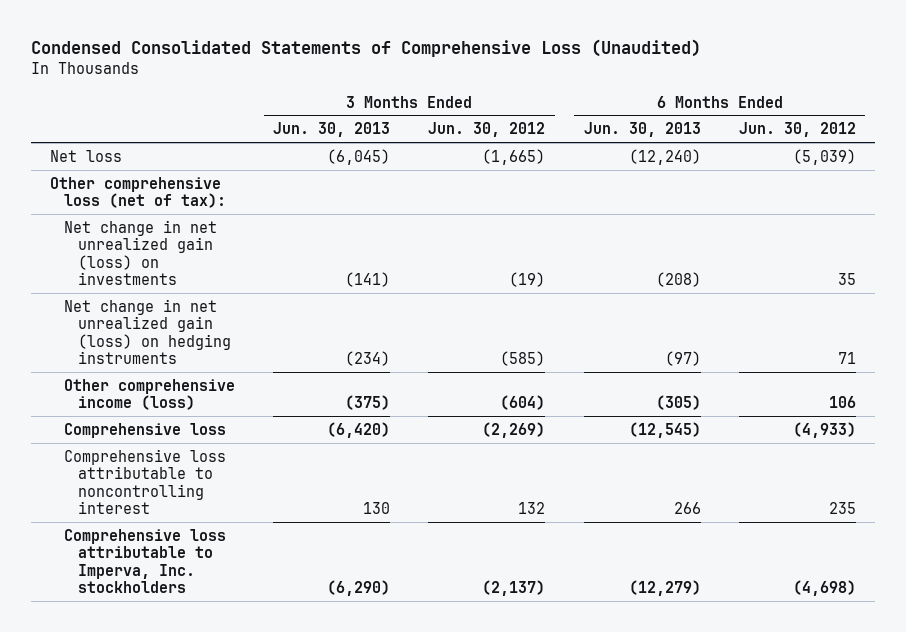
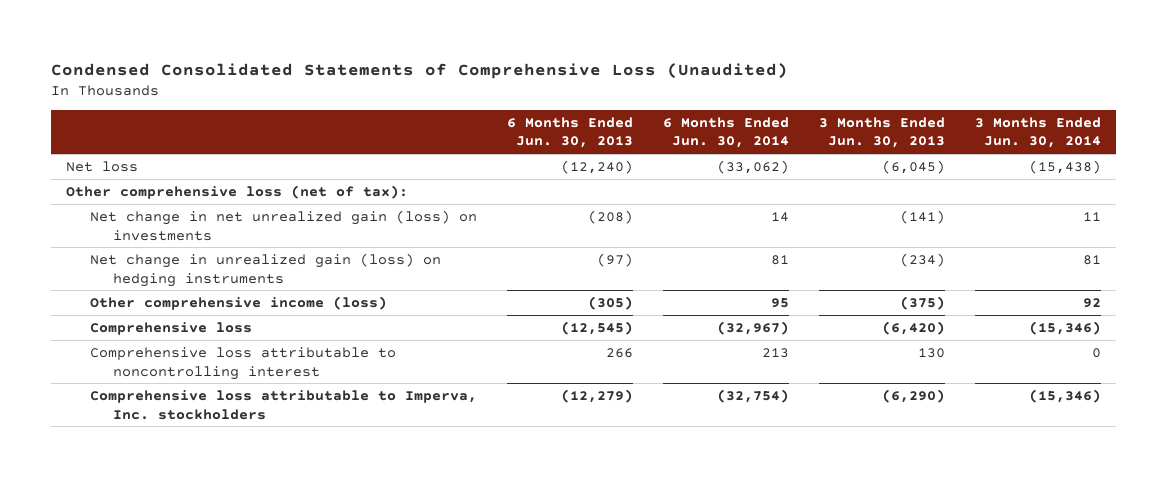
[428,122,546,138] Jun. 30, 2012 -> none
[738,122,856,138] Jun. 30, 2012 -> none
none -> [662,116,789,149] 6 Months Ended Jun. 30, 2014
none -> [974,116,1101,149] 3 Months Ended Jun. 30, 2014
[63,298,231,365] Net change in net unrealized gain (loss) on hedging instruments -> [89,252,441,287] Net change in unrealized gain (loss) on hedging instruments

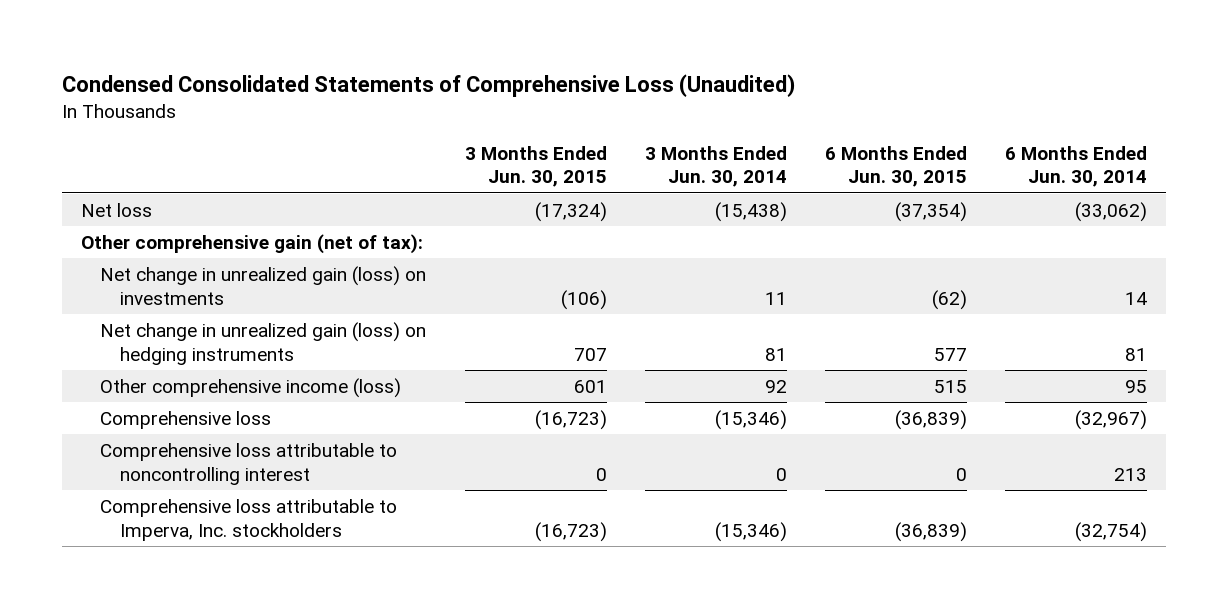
[506,116,633,149] 6 Months Ended Jun. 30, 2013 -> none
[818,116,945,149] 3 Months Ended Jun. 30, 2013 -> none
none -> [464,145,607,188] 3 Months Ended Jun. 30, 2015
none -> [825,145,968,188] 6 Months Ended Jun. 30, 2015
[66,184,409,199] Other comprehensive loss (net of tax): -> [81,233,424,254] Other comprehensive gain (net of tax):
[89,209,477,241] Net change in net unrealized gain (loss) on investments -> [100,265,427,305] Net change in unrealized gain (loss) on investments

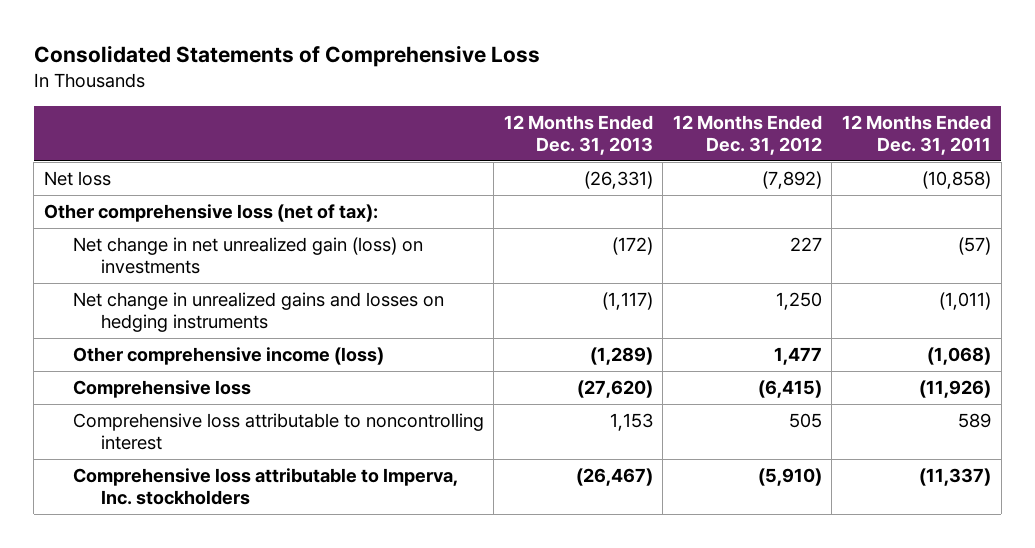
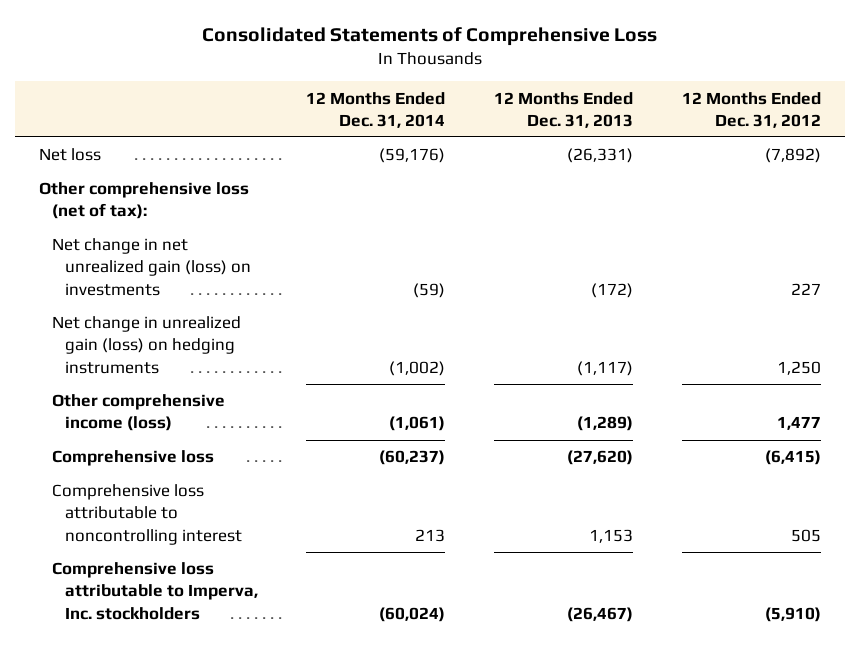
[841,115,991,155] 12 Months Ended Dec. 31, 2011 -> none
none -> [306,91,446,128] 12 Months Ended Dec. 31, 2014
[72,292,444,332] Net change in unrealized gains and losses on hedging instruments -> [51,316,241,374] Net change in unrealized gain (loss) on hedging instruments

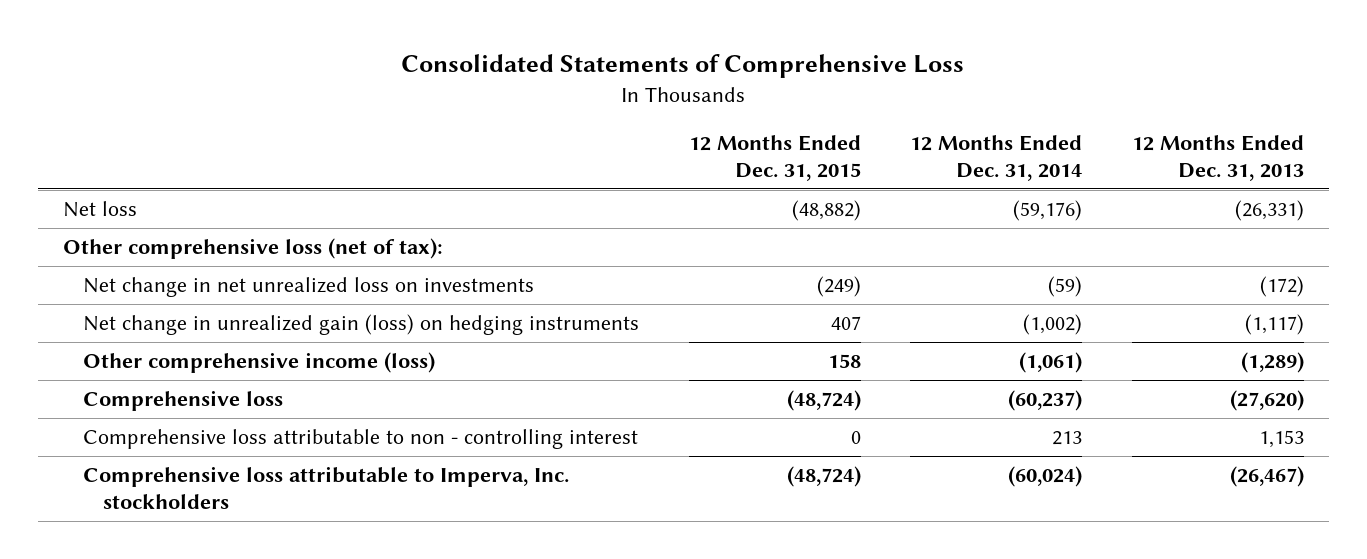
[681,91,821,128] 12 Months Ended Dec. 31, 2012 -> none
none -> [688,134,861,181] 12 Months Ended Dec. 31, 2015
[51,238,251,296] Net change in net unrealized gain (loss) on investments -> [82,277,534,298] Net change in net unrealized loss on investments
[51,484,242,545] Comprehensive loss attributable to noncontrolling interest -> [82,429,638,450] Comprehensive loss attributable to non - controlling interest

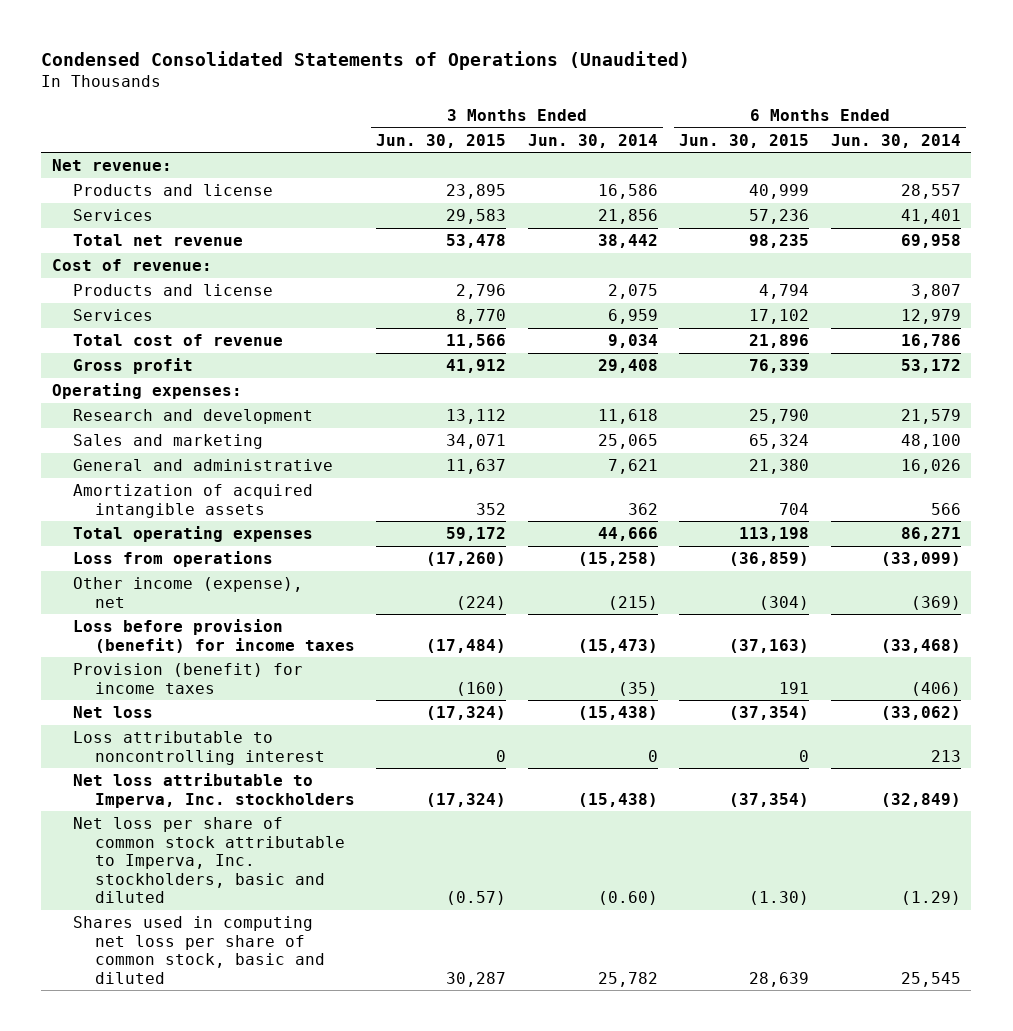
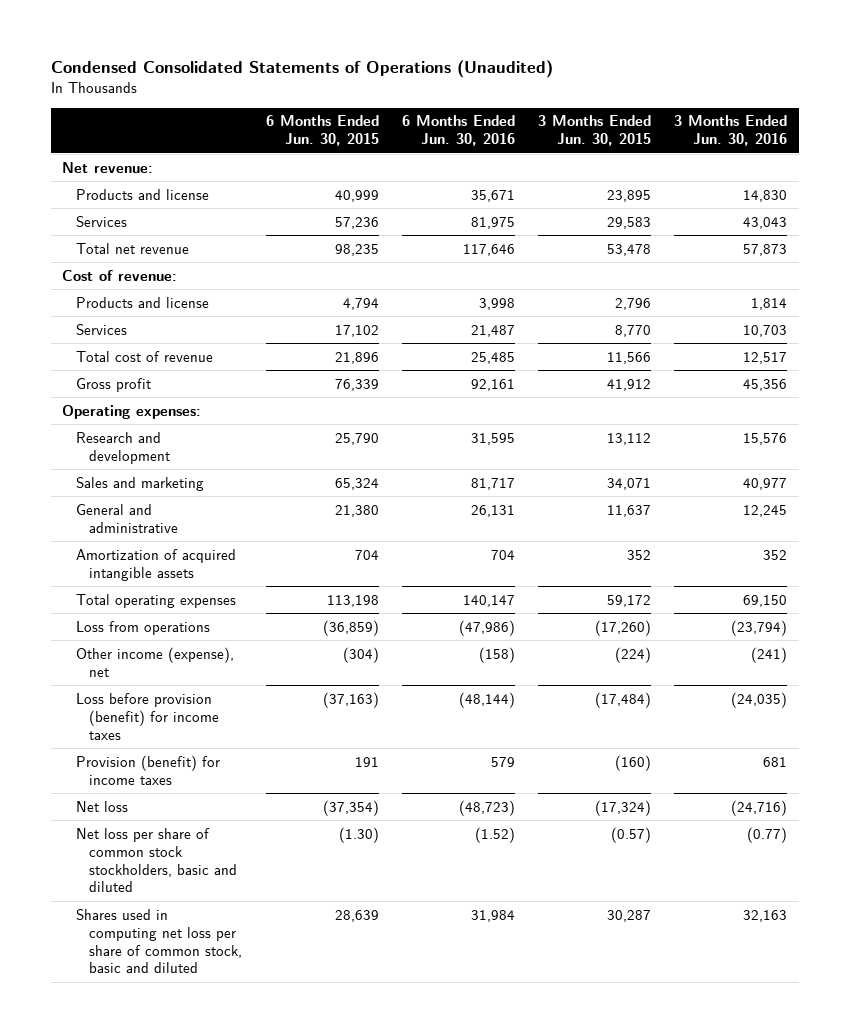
[527,133,658,148] Jun. 30, 2014 -> none
[830,133,961,148] Jun. 30, 2014 -> none
none -> [401,115,515,147] 6 Months Ended Jun. 30, 2016
none -> [674,115,788,147] 3 Months Ended Jun. 30, 2016
[73,731,325,765] Loss attributable to noncontrolling interest -> none
[73,773,355,808] Net loss attributable to Imperva, Inc. stockholders -> none
[73,817,345,904] Net loss per share of common stock attributable to Imperva, Inc. stockholders, basic and diluted -> [75,827,238,893] Net loss per share of common stock stockholders, basic and diluted

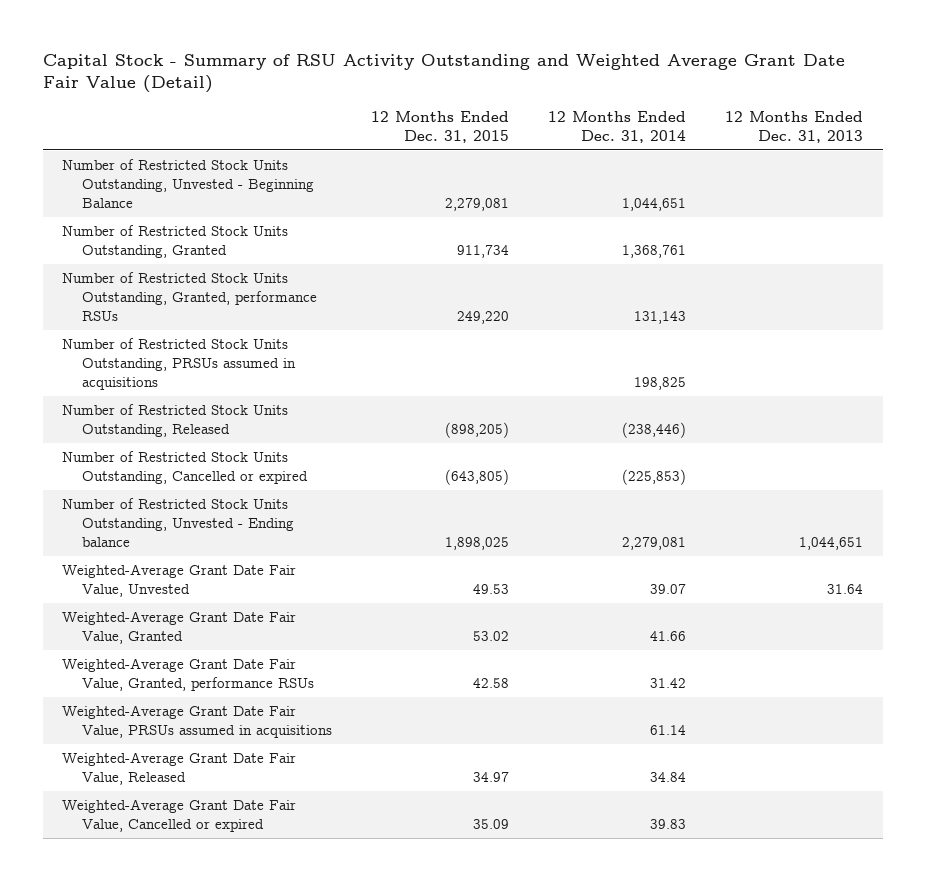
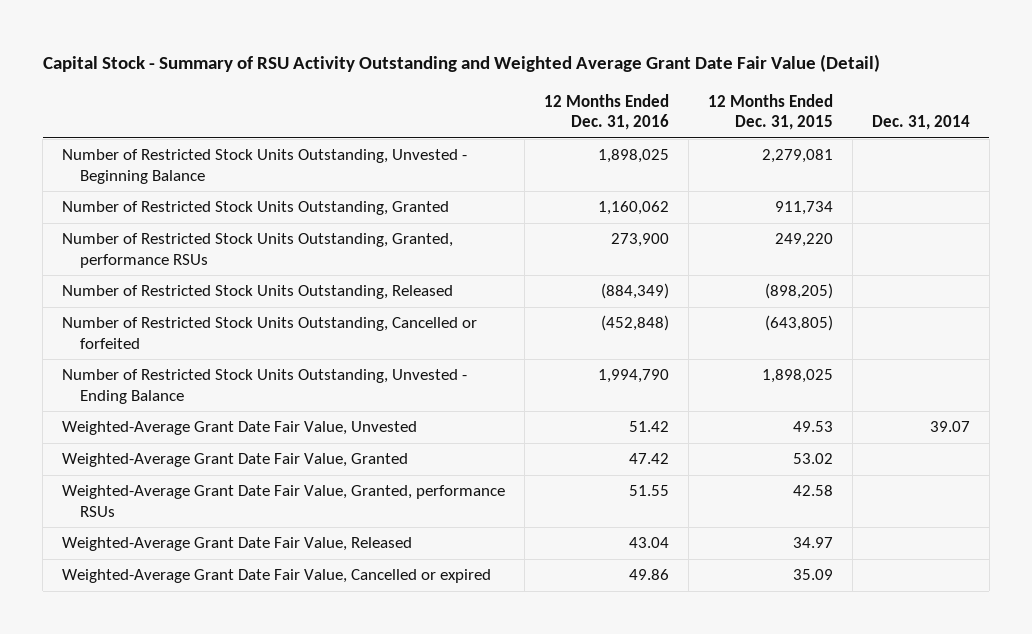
[548,111,687,143] 12 Months Ended Dec. 31, 2014 -> none
[725,111,864,143] 12 Months Ended Dec. 31, 2013 -> none
none -> [544,93,670,131] 12 Months Ended Dec. 31, 2016
none -> [871,115,970,131] Dec. 31, 2014
[62,338,297,390] Number of Restricted Stock Units Outstanding, PRSUs assumed in acquisitions -> none
[62,451,309,484] Number of Restricted Stock Units Outstanding, Cancelled or expired -> [62,317,478,349] Number of Restricted Stock Units Outstanding, Cancelled or forfeited
[62,498,295,547] Number of Restricted Stock Units Outstanding, Unvested - Ending balance -> [62,369,468,404] Number of Restricted Stock Units Outstanding, Unvested - Ending Balance
[62,705,333,738] Weighted-Average Grant Date Fair Value, PRSUs assumed in acquisitions -> none

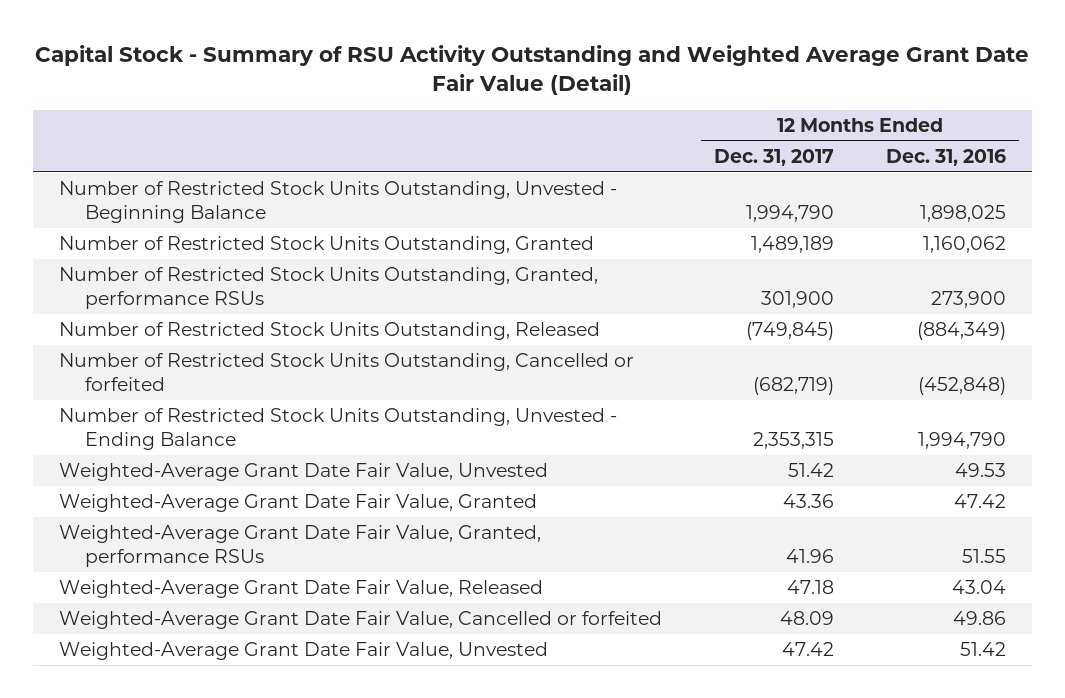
[707,93,833,131] 12 Months Ended Dec. 31, 2015 -> none
[871,115,970,131] Dec. 31, 2014 -> none
none -> [713,148,834,166] Dec. 31, 2017
none -> [58,463,548,482] Weighted-Average Grant Date Fair Value, Unvested
[62,569,492,584] Weighted-Average Grant Date Fair Value, Cancelled or expired -> [58,611,662,630] Weighted-Average Grant Date Fair Value, Cancelled or forfeited
[62,421,418,436] Weighted-Average Grant Date Fair Value, Unvested -> [58,642,548,661] Weighted-Average Grant Date Fair Value, Unvested

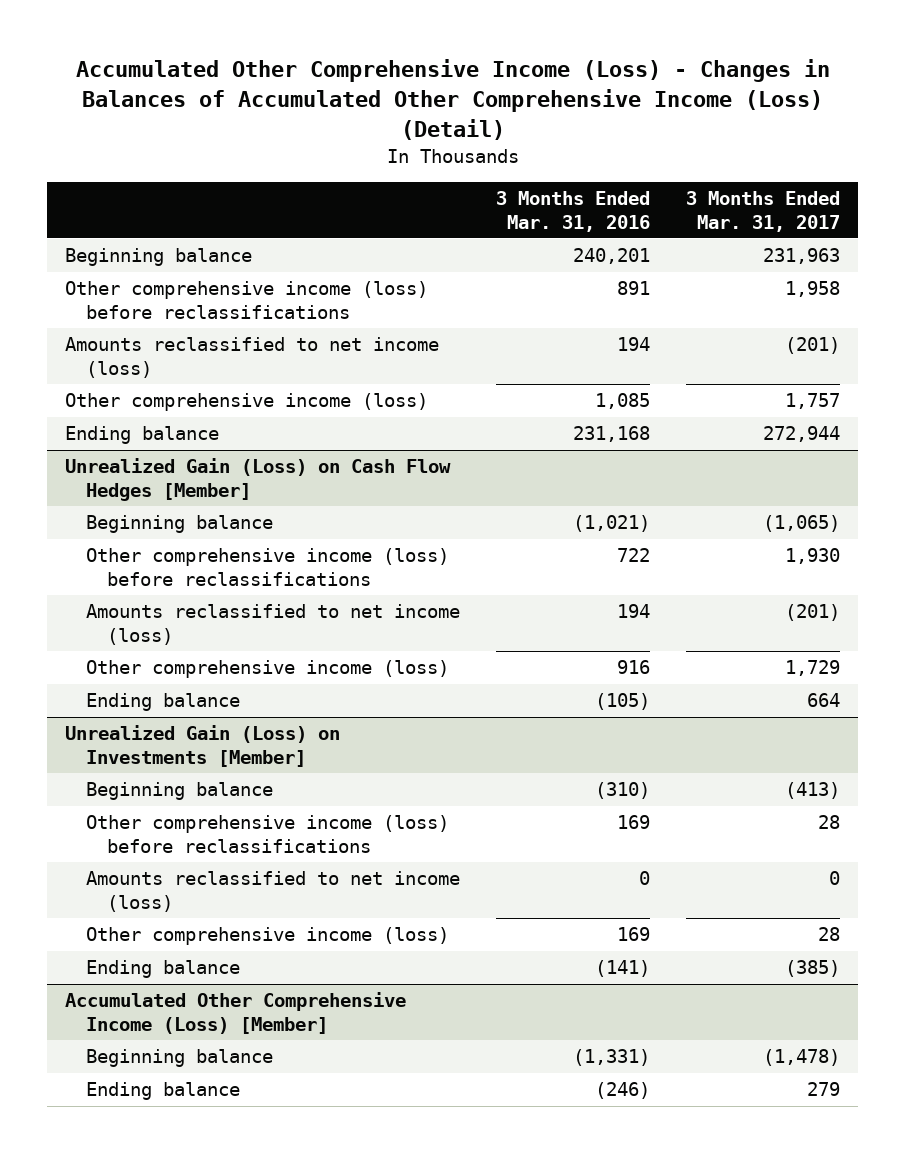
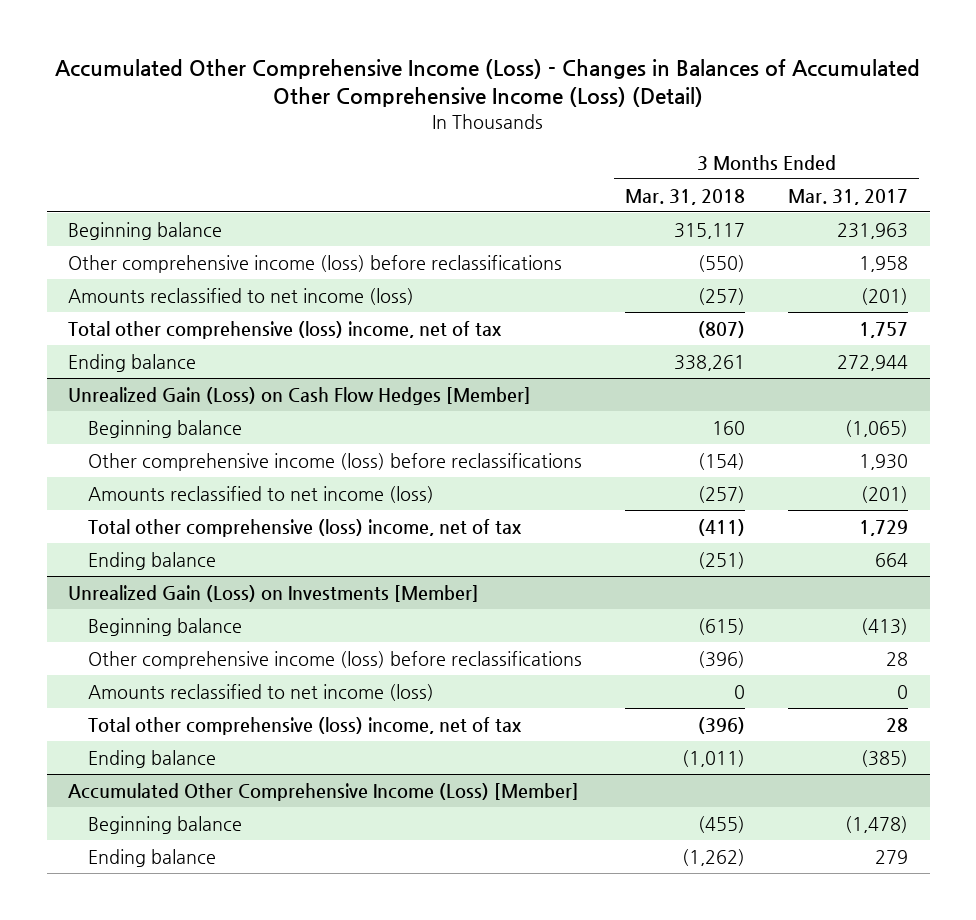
[496,191,651,232] 3 Months Ended Mar. 31, 2016 -> none
none -> [625,188,746,205] Mar. 31, 2018
[65,393,429,412] Other comprehensive income (loss) -> [68,320,503,339] Total other comprehensive (loss) income, net of tax
[86,660,450,679] Other comprehensive income (loss) -> [88,518,523,537] Total other comprehensive (loss) income, net of tax
[86,927,450,946] Other comprehensive income (loss) -> [88,716,523,735] Total other comprehensive (loss) income, net of tax

